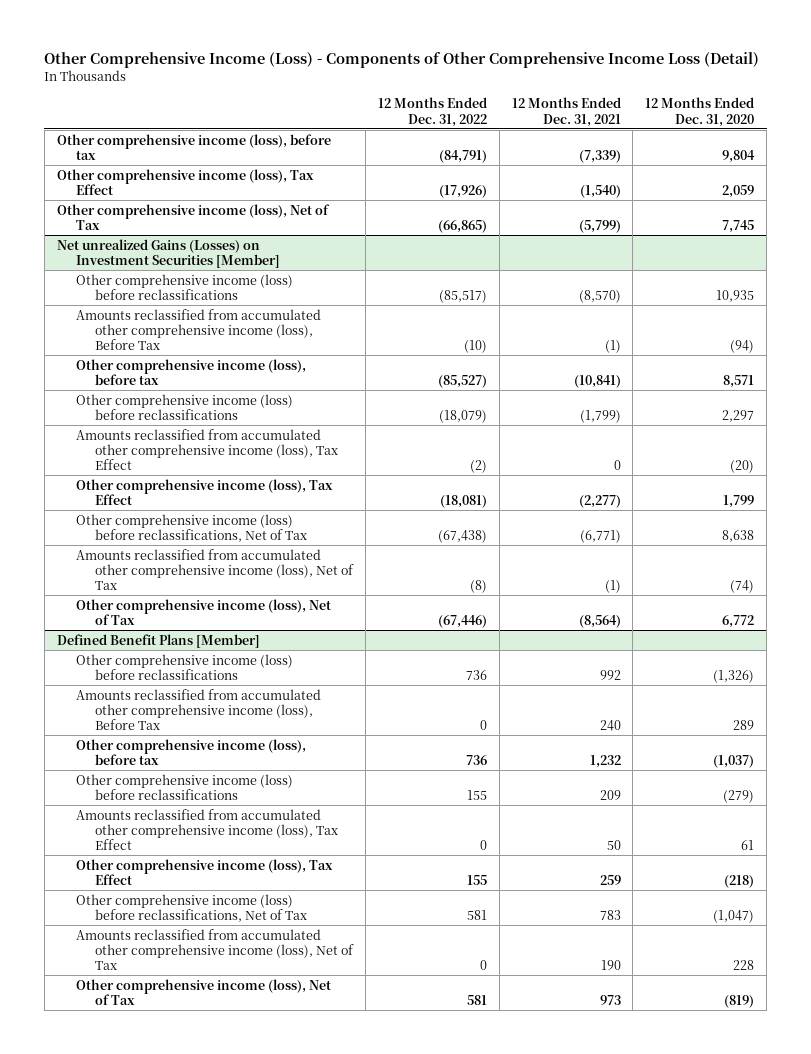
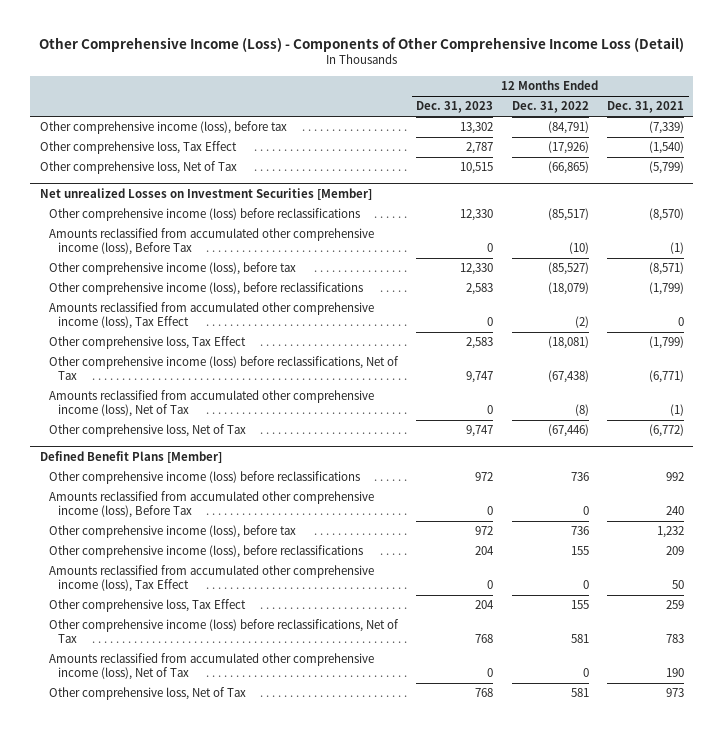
[645,97,755,127] 12 Months Ended Dec. 31, 2020 -> none
none -> [416,101,494,114] Dec. 31, 2023
[56,168,314,195] Other comprehensive income (loss), Tax Effect -> [39,141,237,155] Other comprehensive loss, Tax Effect
[56,203,330,230] Other comprehensive income (loss), Net of Tax -> [39,161,237,175] Other comprehensive loss, Net of Tax
[56,238,280,268] Net unrealized Gains (Losses) on Investment Securities [Member] -> [39,188,372,201] Net unrealized Losses on Investment Securities [Member]
[573,374,621,388] (10,841) -> [649,262,685,276] (8,571)
[75,393,293,420] Other comprehensive income (loss) before reclassifications -> [48,282,363,296] Other comprehensive income (loss), before reclassifications
[75,478,333,505] Other comprehensive income (loss), Tax Effect -> [48,336,246,350] Other comprehensive loss, Tax Effect
[578,494,621,508] (2,277) -> [649,336,685,350] (1,799)
[75,598,331,625] Other comprehensive income (loss), Net of Tax -> [48,424,246,438] Other comprehensive loss, Net of Tax
[578,614,621,628] (8,564) -> [649,424,685,438] (6,772)
[75,773,293,800] Other comprehensive income (loss) before reclassifications -> [48,545,363,559] Other comprehensive income (loss), before reclassifications
[75,858,333,885] Other comprehensive income (loss), Tax Effect -> [48,599,246,613] Other comprehensive loss, Tax Effect
[75,978,331,1005] Other comprehensive income (loss), Net of Tax -> [48,687,246,701] Other comprehensive loss, Net of Tax

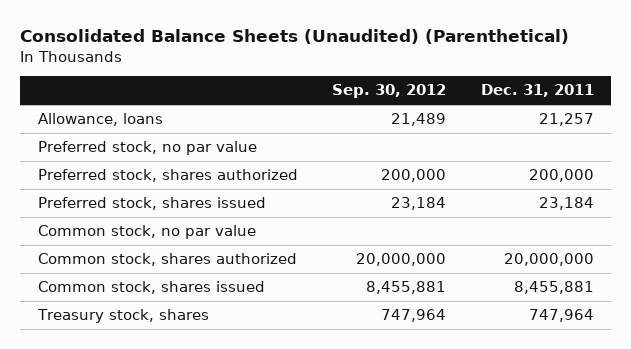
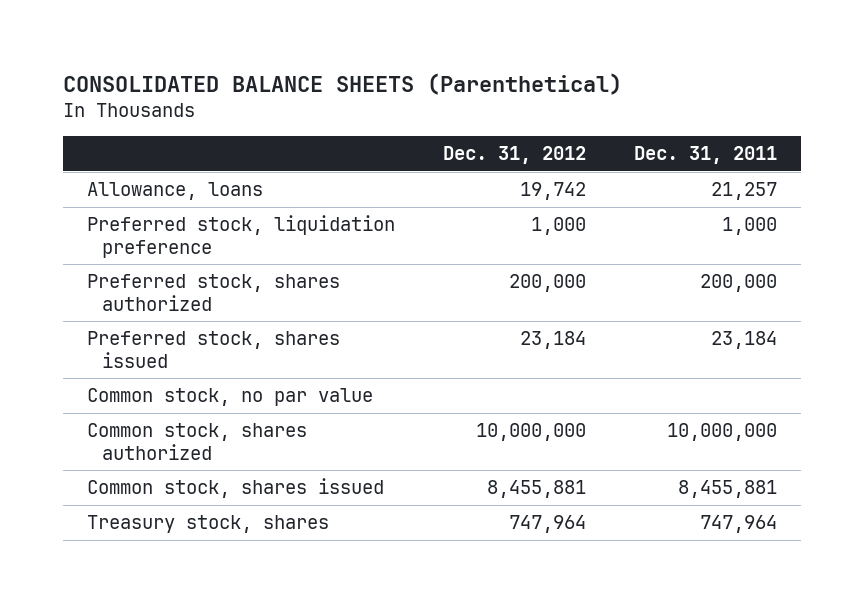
[20,29,570,45] Consolidated Balance Sheets (Unaudited) (Parenthetical) -> [63,73,623,96] CONSOLIDATED BALANCE SHEETS (Parenthetical)
[332,84,447,99] Sep. 30, 2012 -> none
none -> [443,146,587,165] Dec. 31, 2012
[37,141,257,156] Preferred stock, no par value -> none
none -> [87,215,396,258] Preferred stock, liquidation preference
[503,253,594,267] 20,000,000 -> [666,423,777,442] 10,000,000

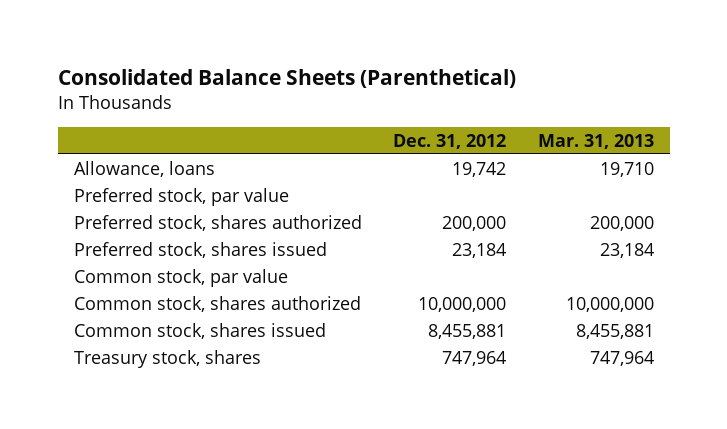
[63,73,623,96] CONSOLIDATED BALANCE SHEETS (Parenthetical) -> [57,69,516,89] Consolidated Balance Sheets (Parenthetical)
[633,146,777,165] Dec. 31, 2011 -> none
none -> [537,133,654,149] Mar. 31, 2013
[87,215,396,258] Preferred stock, liquidation preference -> none
none -> [73,187,289,206] Preferred stock, par value
[87,388,374,407] Common stock, no par value -> [73,268,288,287] Common stock, par value

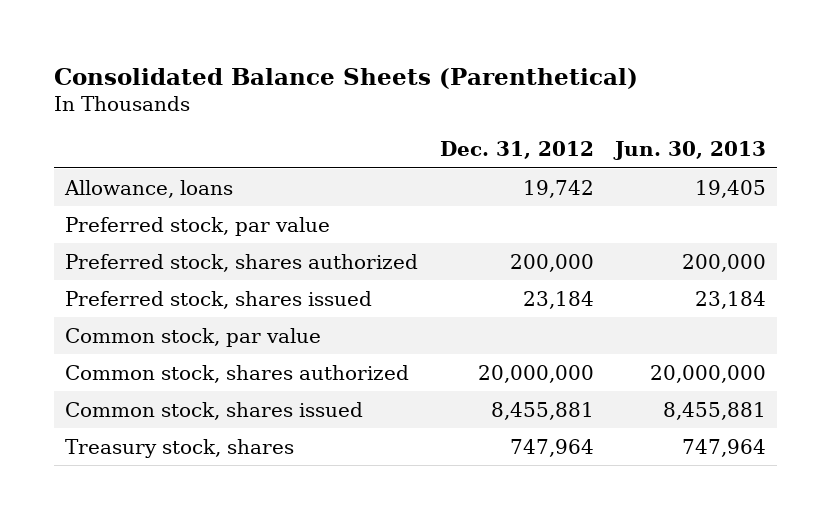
[537,133,654,149] Mar. 31, 2013 -> none
none -> [613,141,767,161] Jun. 30, 2013
[418,296,507,312] 10,000,000 -> [477,364,594,383] 20,000,000

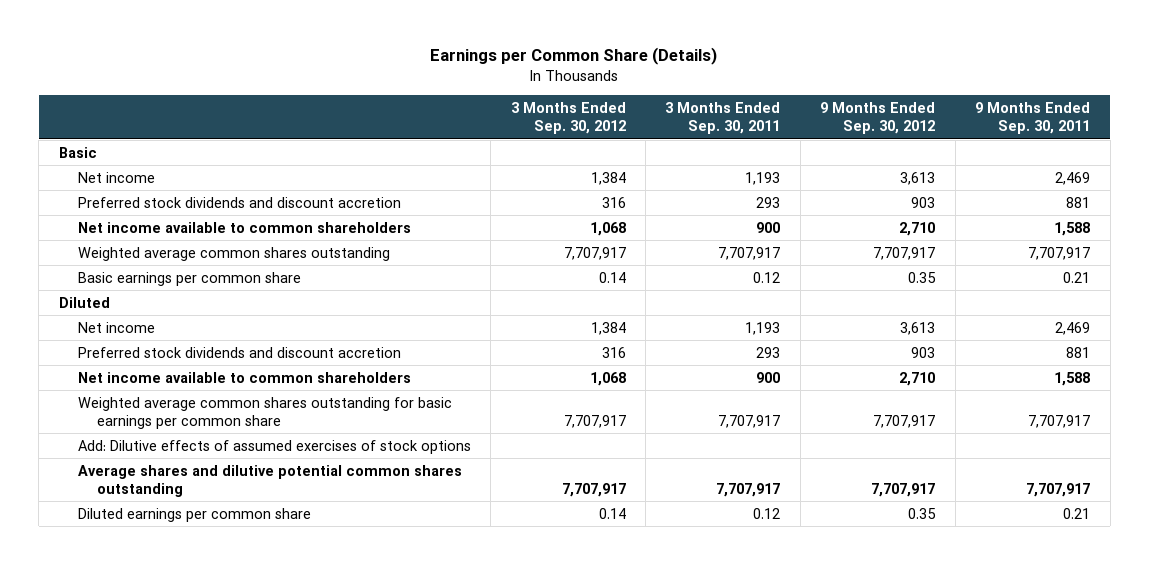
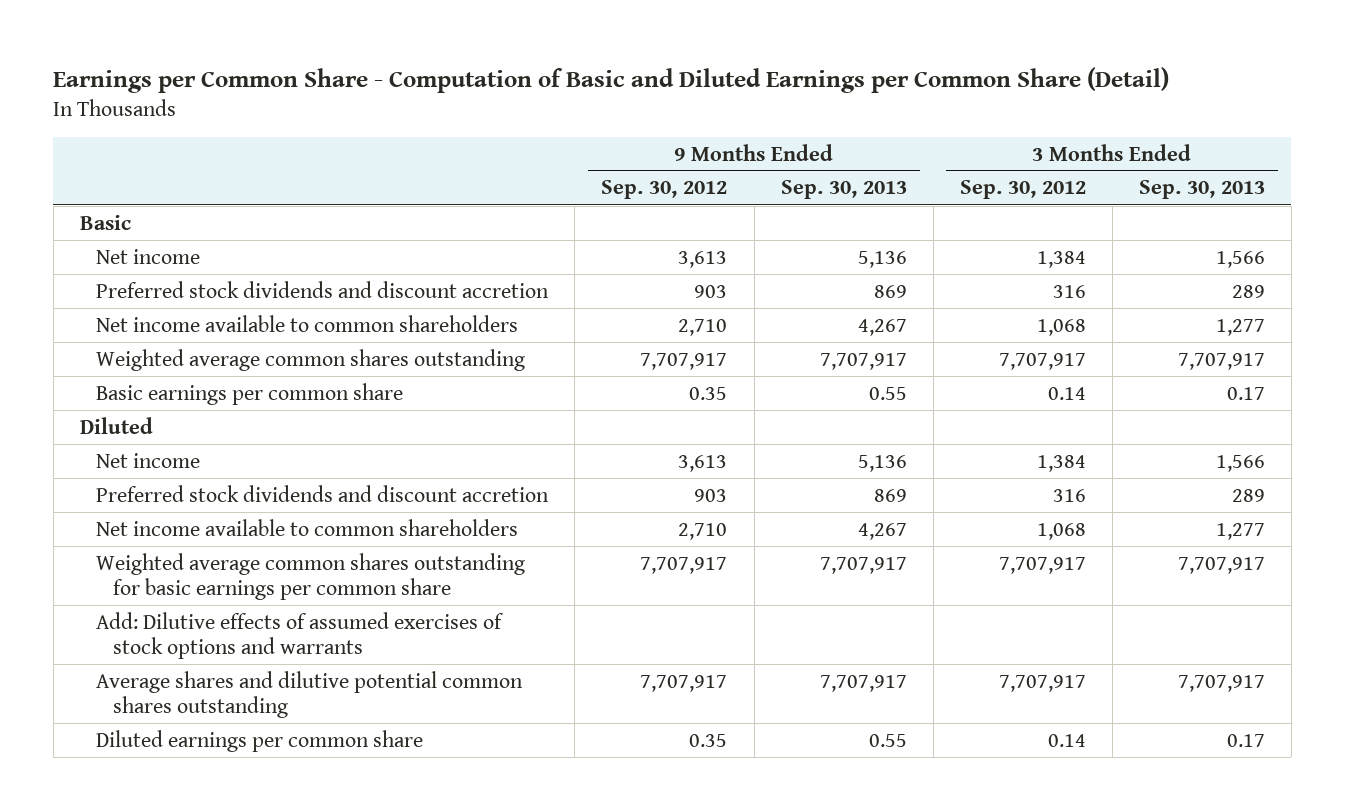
[430,47,718,66] Earnings per Common Share (Details) -> [53,66,1170,93] Earnings per Common Share - Computation of Basic and Diluted Earnings per Common Share (Detail)
[665,101,781,135] 3 Months Ended Sep. 30, 2011 -> none
[975,101,1091,135] 9 Months Ended Sep. 30, 2011 -> none
none -> [780,180,907,200] Sep. 30, 2013
none -> [1138,180,1265,200] Sep. 30, 2013
[77,439,471,454] Add: Dilutive effects of assumed exercises of stock options -> [96,611,505,659] Add: Dilutive effects of assumed exercises of stock options and warrants

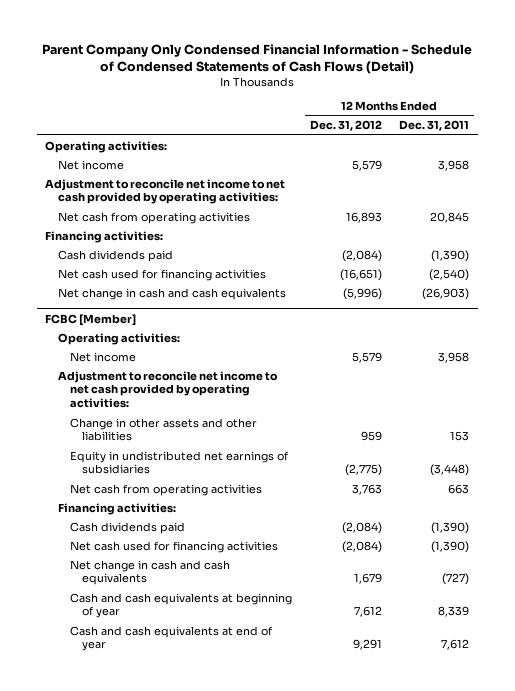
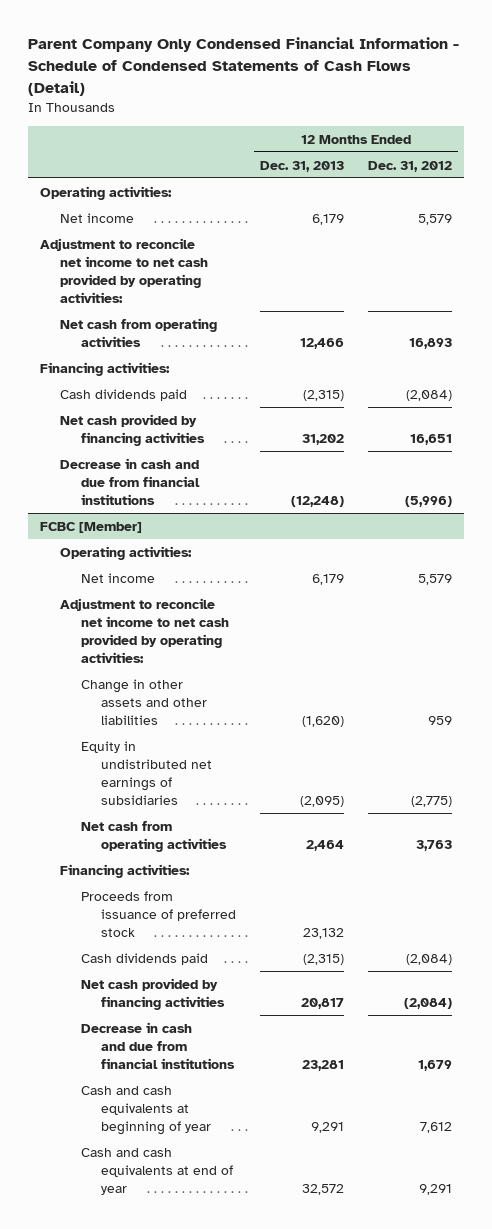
[399,120,470,132] Dec. 31, 2011 -> none
none -> [260,160,345,172] Dec. 31, 2013
[57,268,266,281] Net cash used for financing activities -> [60,413,205,446] Net cash provided by financing activities
[339,268,382,281] (16,651) -> [410,433,453,445] 16,651
[57,287,286,300] Net change in cash and cash equivalents -> [60,457,200,505] Decrease in cash and due from financial institutions
none -> [80,890,237,937] Proceeds from issuance of preferred stock
[69,540,278,553] Net cash used for financing activities -> [80,977,226,1010] Net cash provided by financing activities
[69,559,230,586] Net change in cash and cash equivalents -> [80,1021,236,1069] Decrease in cash and due from financial institutions

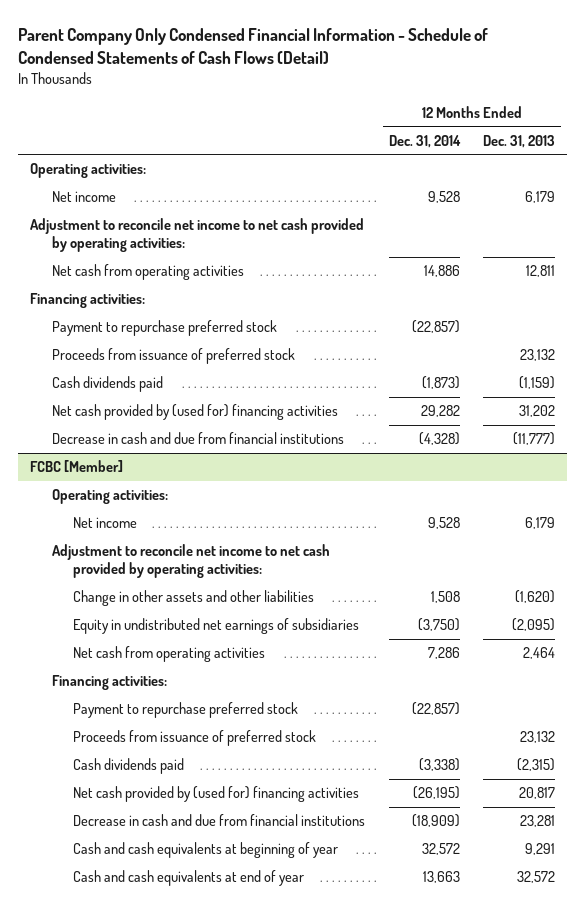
[368,160,453,172] Dec. 31, 2012 -> none
none -> [388,134,461,148] Dec. 31, 2014
[300,337,345,349] 12,466 -> [525,265,555,278] 12,811
none -> [51,320,277,337] Payment to repurchase preferred stock
none -> [51,348,295,365] Proceeds from issuance of preferred stock
[303,389,345,401] (2,315) -> [518,376,555,390] (1,159)
[60,413,205,446] Net cash provided by financing activities -> [51,404,338,421] Net cash provided by (used for) financing activities
[291,495,345,507] (12,248) -> [512,432,555,446] (11,777)
none -> [73,702,299,719] Payment to repurchase preferred stock
[80,977,226,1010] Net cash provided by financing activities -> [73,786,360,803] Net cash provided by (used for) financing activities

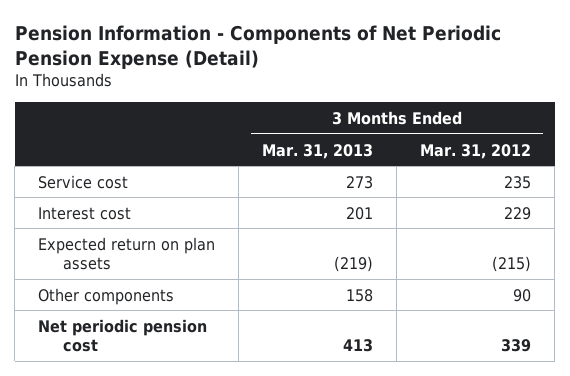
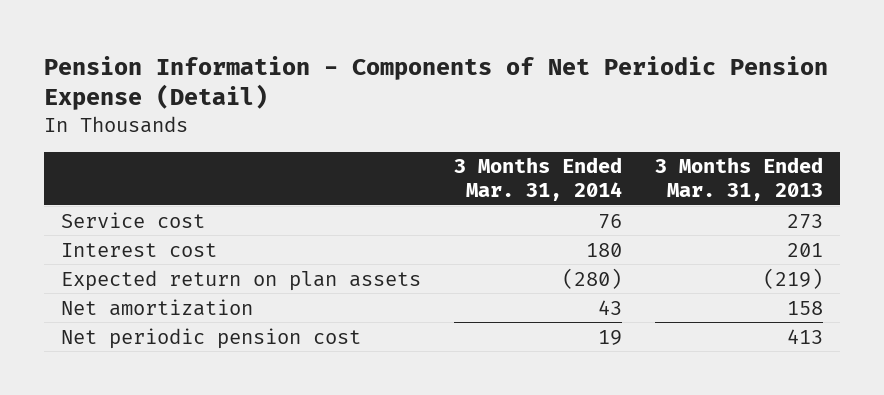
[420,143,532,159] Mar. 31, 2012 -> none
none -> [453,157,622,202] 3 Months Ended Mar. 31, 2014
[38,287,175,305] Other components -> [60,298,253,316] Net amortization

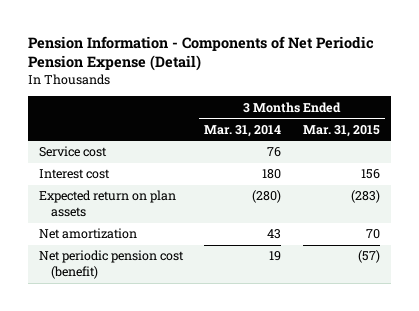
[655,157,824,202] 3 Months Ended Mar. 31, 2013 -> none
none -> [302,124,380,137] Mar. 31, 2015
[60,327,361,349] Net periodic pension cost -> [38,250,184,280] Net periodic pension cost (benefit)

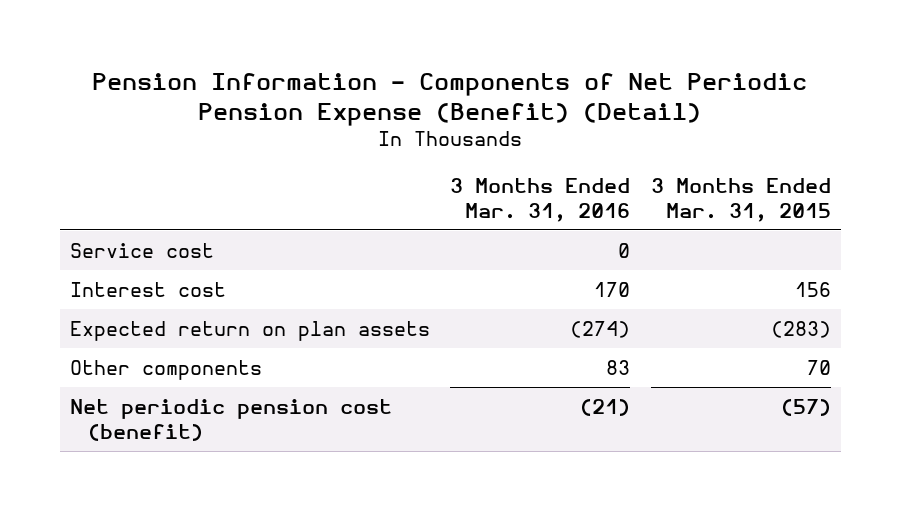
[28,35,375,71] Pension Information - Components of Net Periodic Pension Expense (Detail) -> [92,73,808,127] Pension Information - Components of Net Periodic Pension Expense (Benefit) (Detail)
[204,124,282,137] Mar. 31, 2014 -> none
none -> [450,177,631,222] 3 Months Ended Mar. 31, 2016
[38,228,137,240] Net amortization -> none
none -> [70,359,263,380] Other components

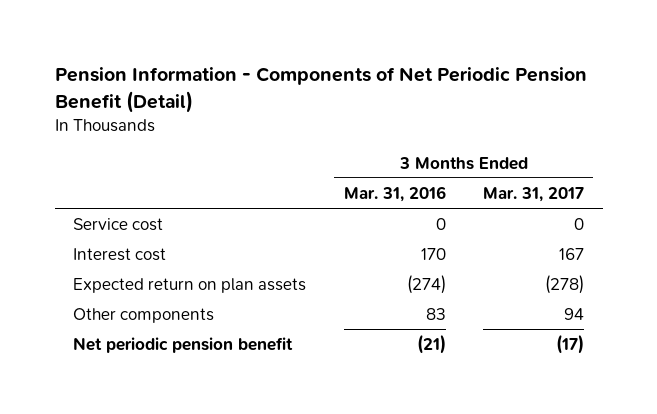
[92,73,808,127] Pension Information - Components of Net Periodic Pension Expense (Benefit) (Detail) -> [54,67,587,113] Pension Information - Components of Net Periodic Pension Benefit (Detail)
[650,177,831,222] 3 Months Ended Mar. 31, 2015 -> none
none -> [483,186,585,202] Mar. 31, 2017
[70,398,393,441] Net periodic pension cost (benefit) -> [73,336,294,353] Net periodic pension benefit

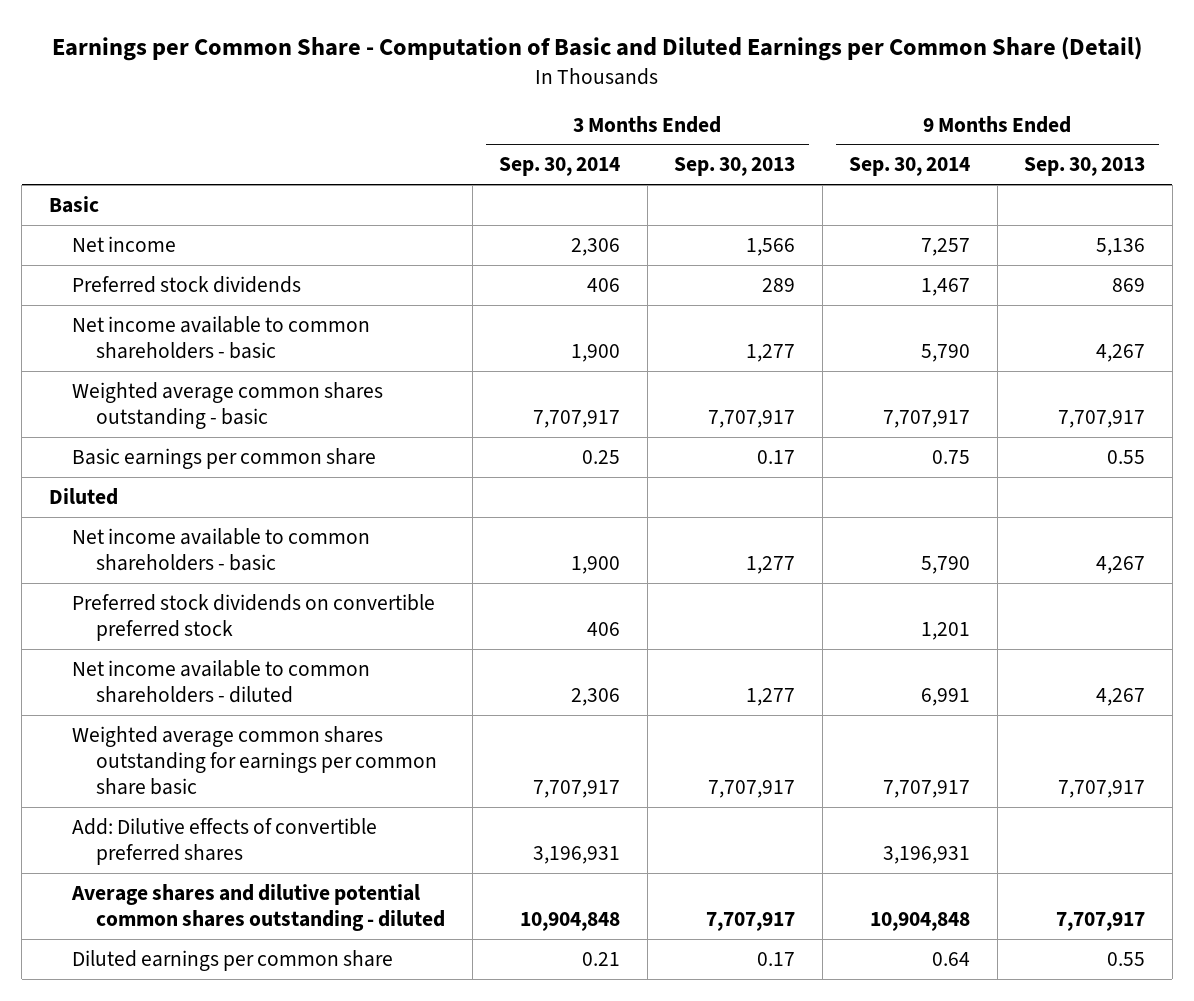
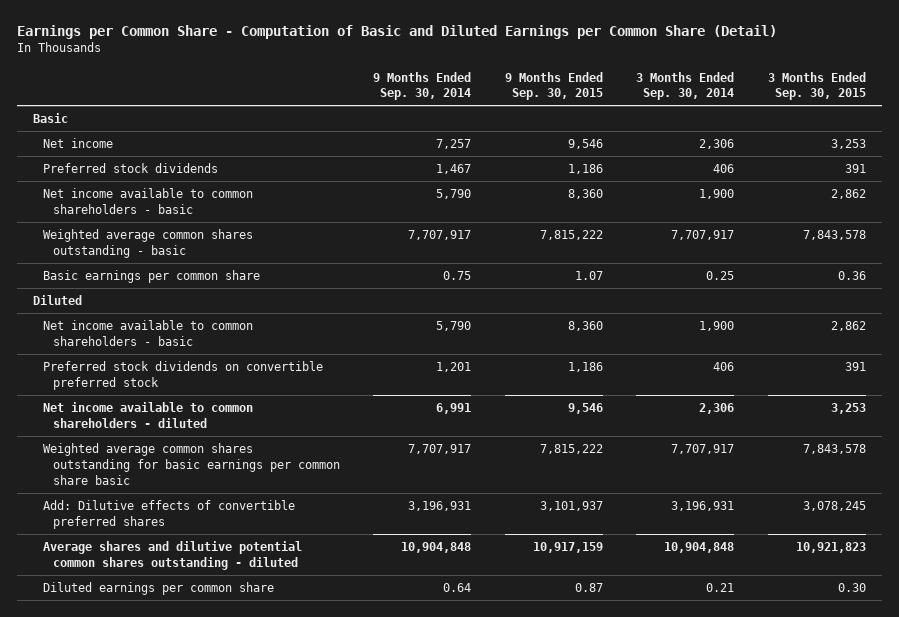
[674,157,796,177] Sep. 30, 2013 -> none
[1024,157,1146,177] Sep. 30, 2013 -> none
none -> [504,71,603,101] 9 Months Ended Sep. 30, 2015
none -> [767,71,866,101] 3 Months Ended Sep. 30, 2015
[72,725,438,796] Weighted average common shares outstanding for earnings per common share basic -> [43,442,341,485] Weighted average common shares outstanding for basic earnings per common share basic

